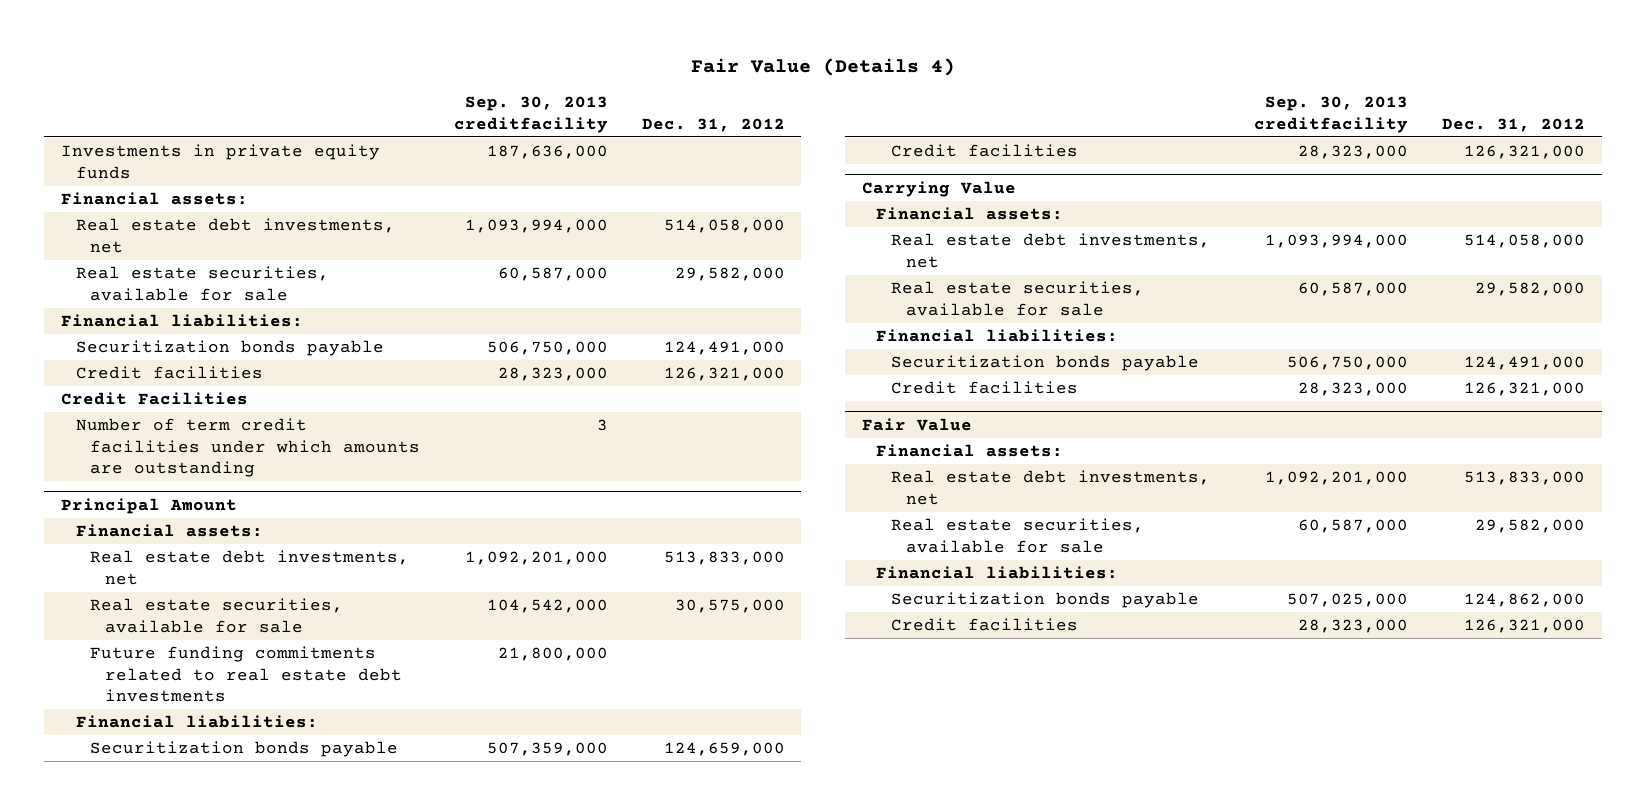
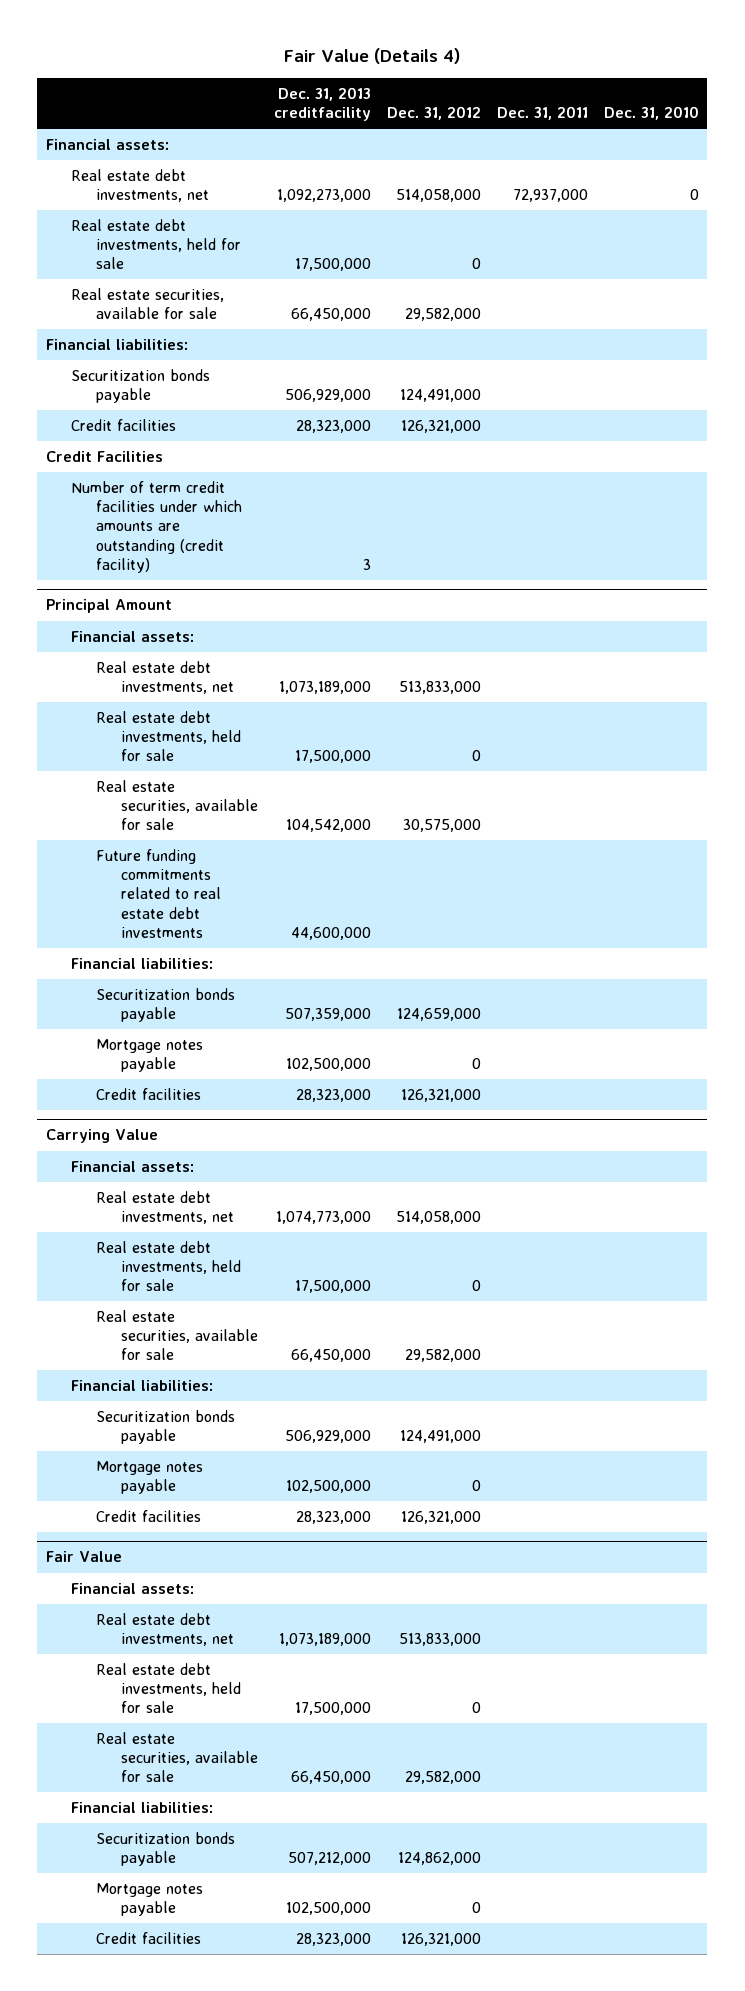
[453,96,608,133] Sep. 30, 2013 creditfacility -> none
none -> [274,86,372,122] Dec. 31, 2013 creditfacility
none -> [497,106,589,121] Dec. 31, 2011
none -> [604,106,700,121] Dec. 31, 2010
[61,144,381,179] Investments in private equity funds -> none
none -> [70,218,241,270] Real estate debt investments, held for sale
[75,418,421,478] Number of term credit facilities under which amounts are outstanding -> [70,480,242,574] Number of term credit facilities under which amounts are outstanding (credit facility)
none -> [95,710,242,762] Real estate debt investments, held for sale
none -> [95,1038,203,1073] Mortgage notes payable
none -> [95,1240,242,1292] Real estate debt investments, held for sale
none -> [95,1460,203,1495] Mortgage notes payable
none -> [95,1662,242,1714] Real estate debt investments, held for sale
none -> [95,1882,203,1917] Mortgage notes payable

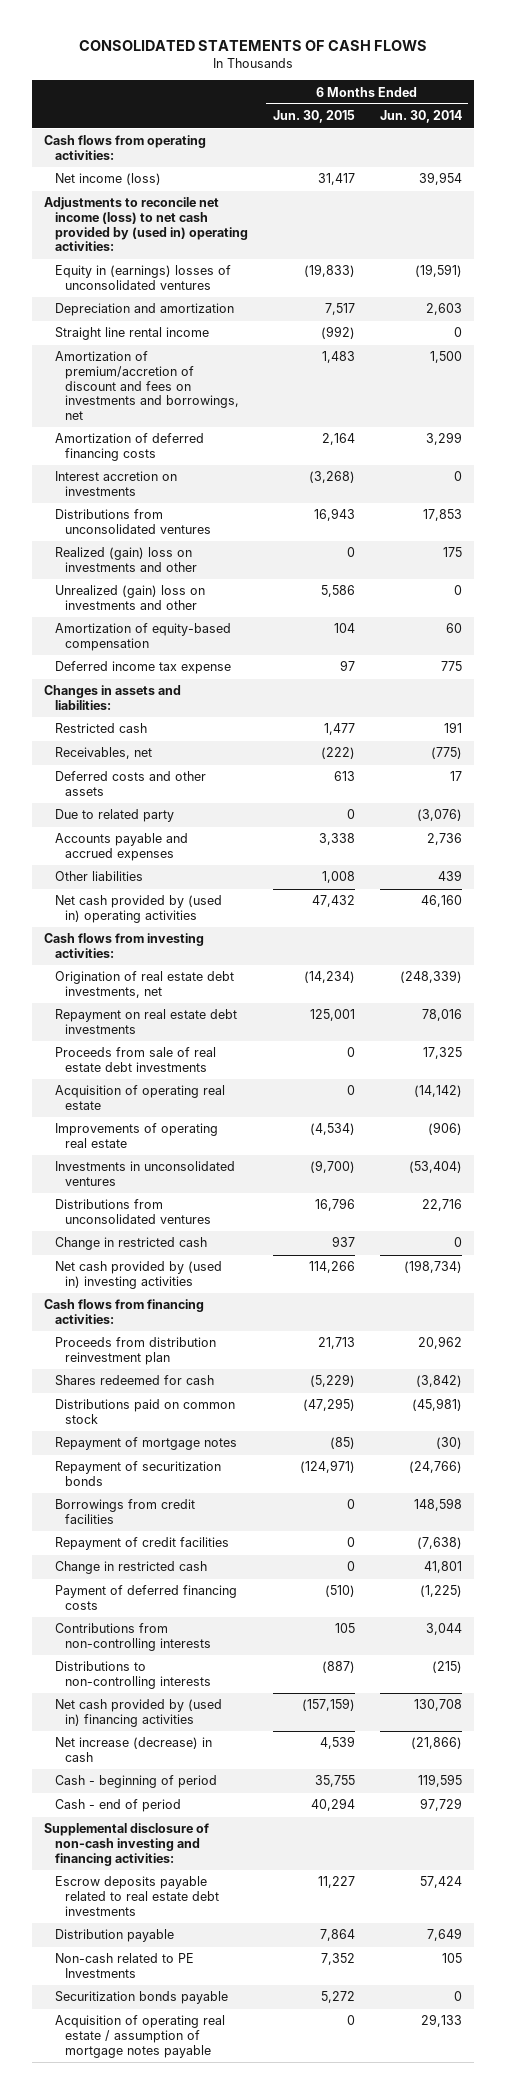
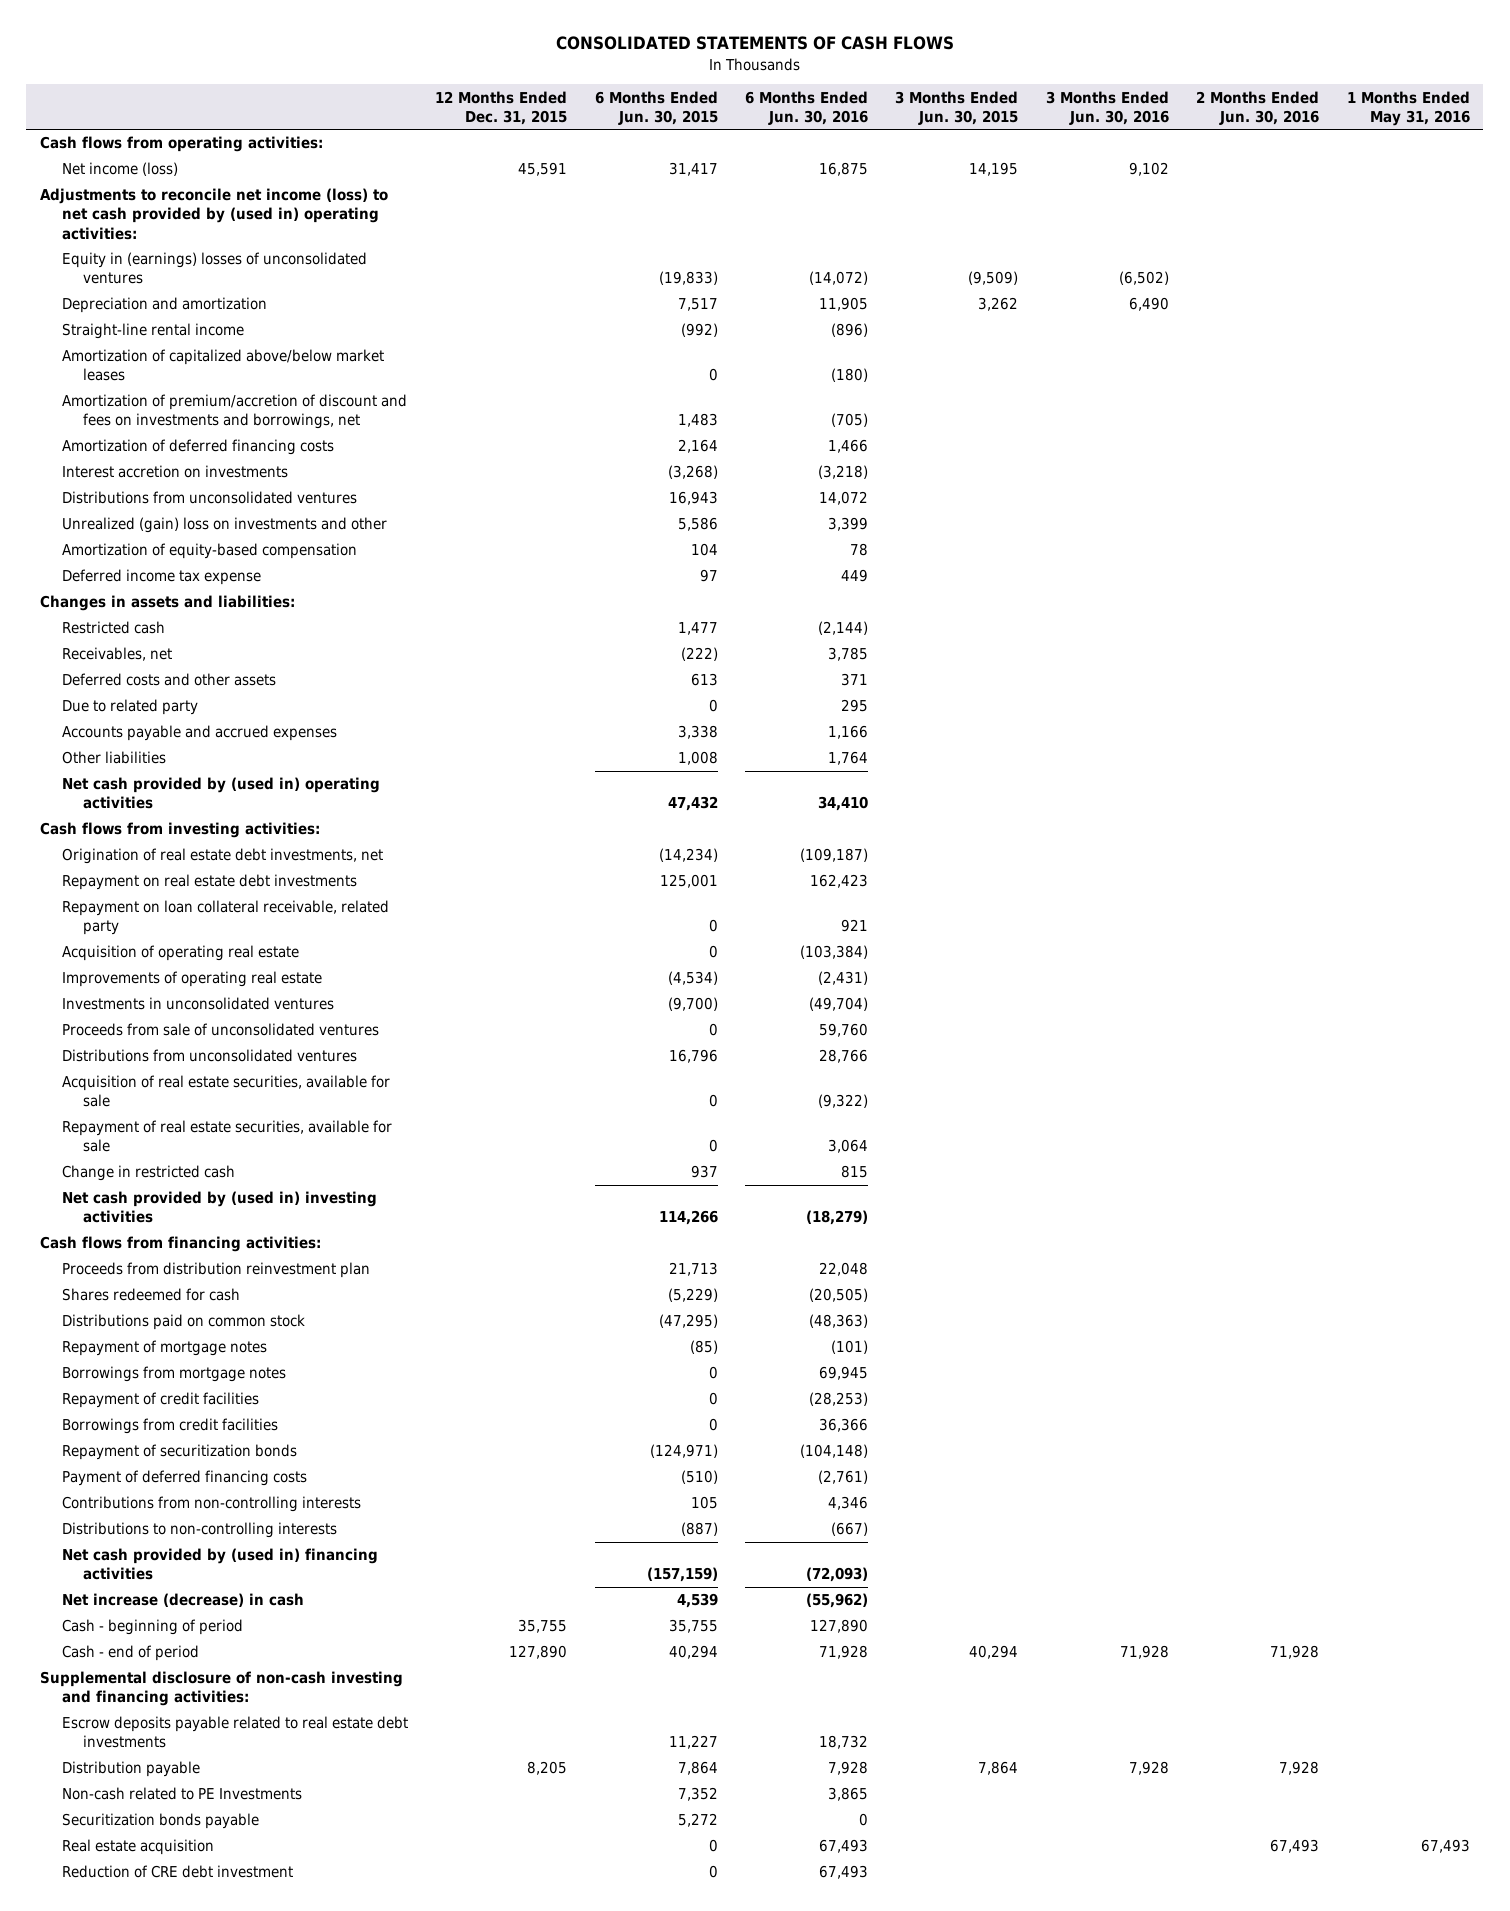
[379,110,462,124] Jun. 30, 2014 -> none
none -> [435,90,568,125] 12 Months Ended Dec. 31, 2015
none -> [744,90,868,125] 6 Months Ended Jun. 30, 2016
none -> [895,90,1019,125] 3 Months Ended Jun. 30, 2015
none -> [1045,90,1169,125] 3 Months Ended Jun. 30, 2016
none -> [1196,90,1320,125] 2 Months Ended Jun. 30, 2016
none -> [1346,90,1470,126] 1 Months Ended May 31, 2016
[54,327,209,341] Straight line rental income -> [61,323,244,340] Straight-line rental income
none -> [61,349,384,382] Amortization of capitalized above/below market leases
[54,547,198,573] Realized (gain) loss on investments and other -> none
[54,1047,216,1073] Proceeds from sale of real estate debt investments -> none
none -> [61,900,389,936] Repayment on loan collateral receivable, related party
none -> [61,1023,379,1037] Proceeds from sale of unconsolidated ventures
none -> [61,1075,390,1108] Acquisition of real estate securities, available for sale
none -> [61,1120,392,1153] Repayment of real estate securities, available for sale
none -> [61,1366,286,1383] Borrowings from mortgage notes
[54,1561,207,1575] Change in restricted cash -> none
[54,1499,195,1525] Borrowings from credit facilities -> [61,1418,278,1435] Borrowings from credit facilities
[54,1461,221,1487] Repayment of securitization bonds -> [61,1444,297,1461] Repayment of securitization bonds
[54,2015,225,2058] Acquisition of operating real estate / assumption of mortgage notes payable -> none
none -> [61,1839,214,1856] Real estate acquisition
none -> [61,1865,293,1879] Reduction of CRE debt investment

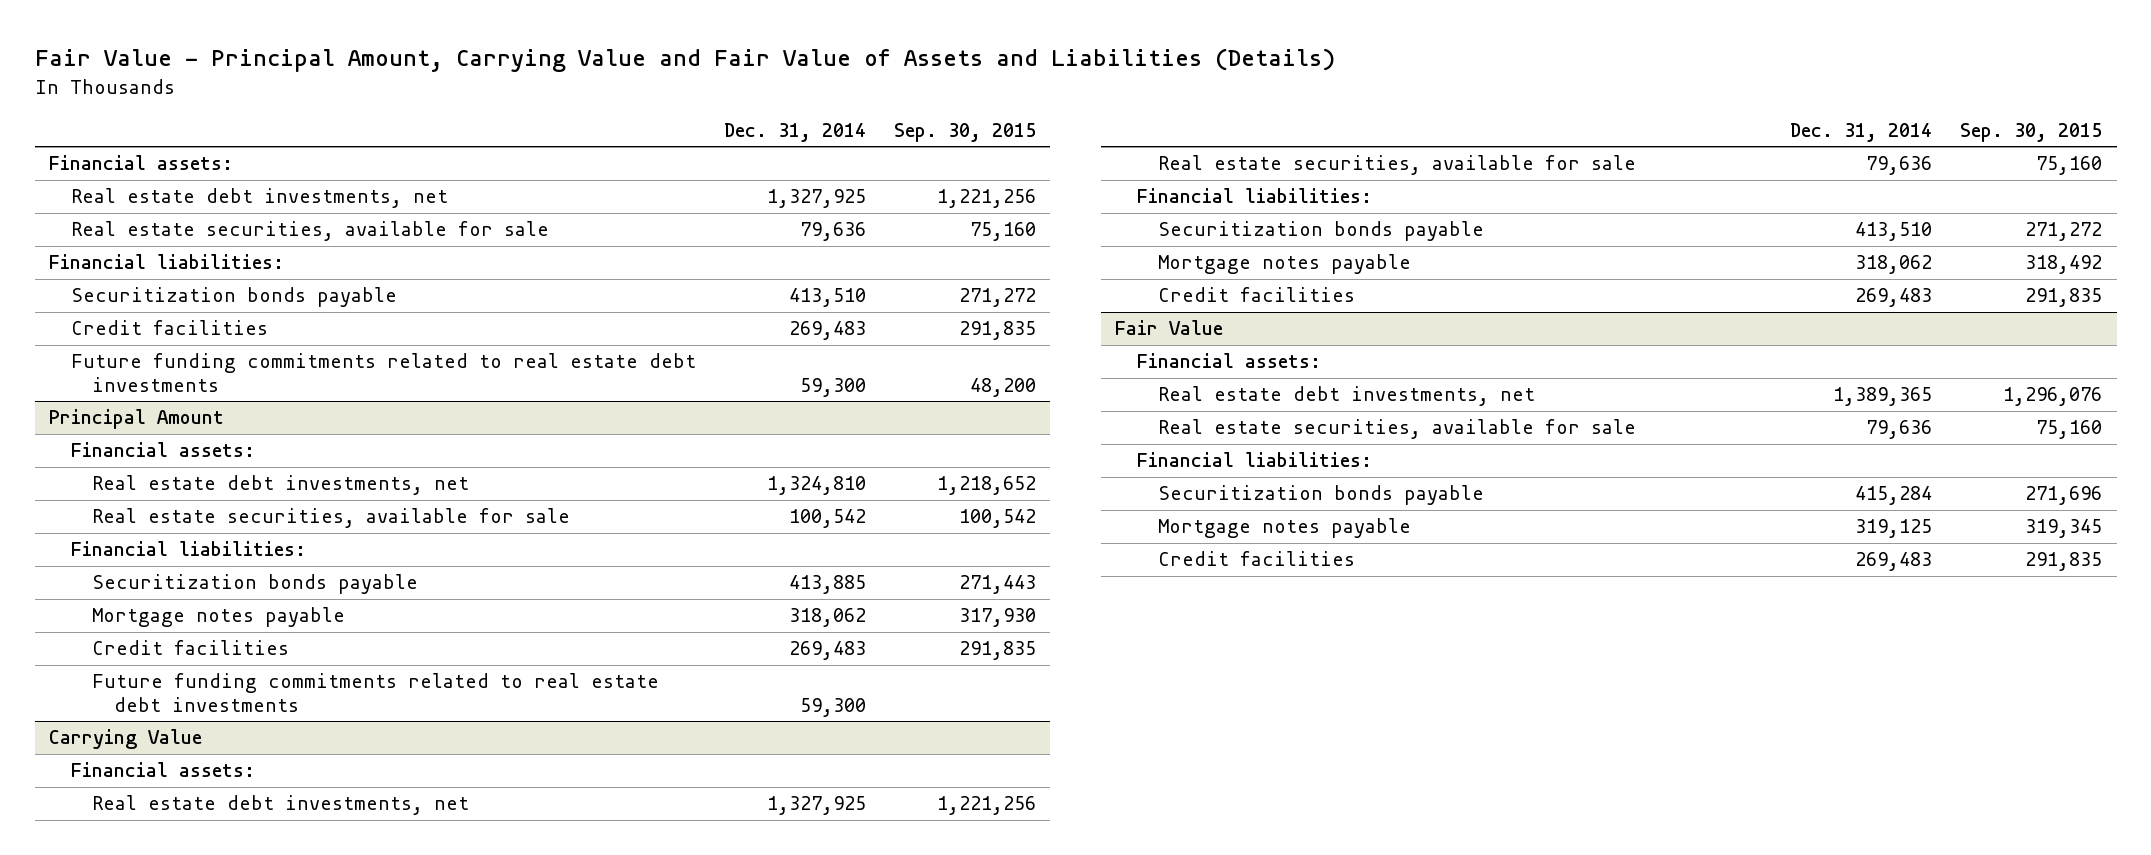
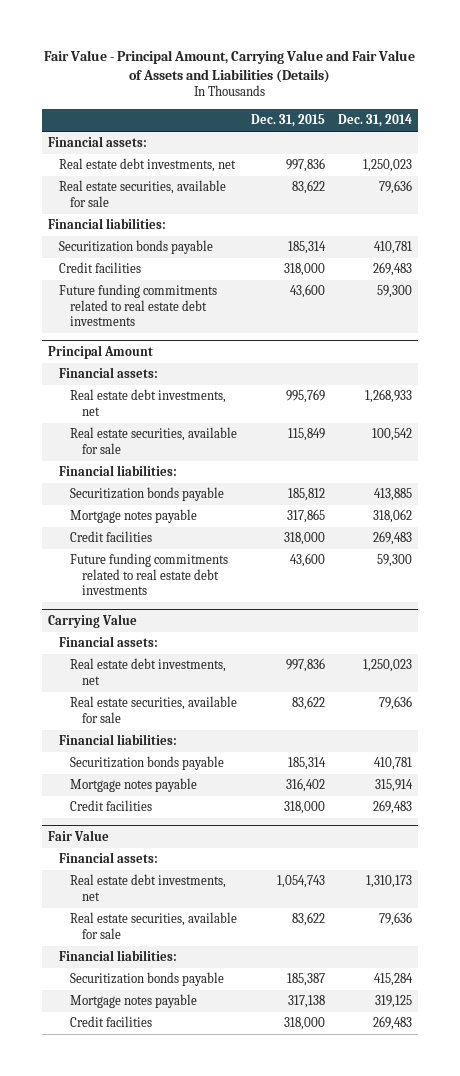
[894,123,1037,143] Sep. 30, 2015 -> none
none -> [250,114,325,128] Dec. 31, 2015
[766,189,866,209] 1,327,925 -> [362,159,412,173] 1,250,023
[788,288,866,308] 413,510 -> [373,241,412,255] 410,781
[766,476,866,496] 1,324,810 -> [364,389,412,404] 1,268,933
[766,796,866,816] 1,327,925 -> [362,659,412,673] 1,250,023
[1855,222,1933,242] 413,510 -> [373,757,412,771] 410,781
[1855,255,1933,275] 318,062 -> [374,779,413,793] 315,914
[1833,387,1933,407] 1,389,365 -> [365,875,412,889] 1,310,173

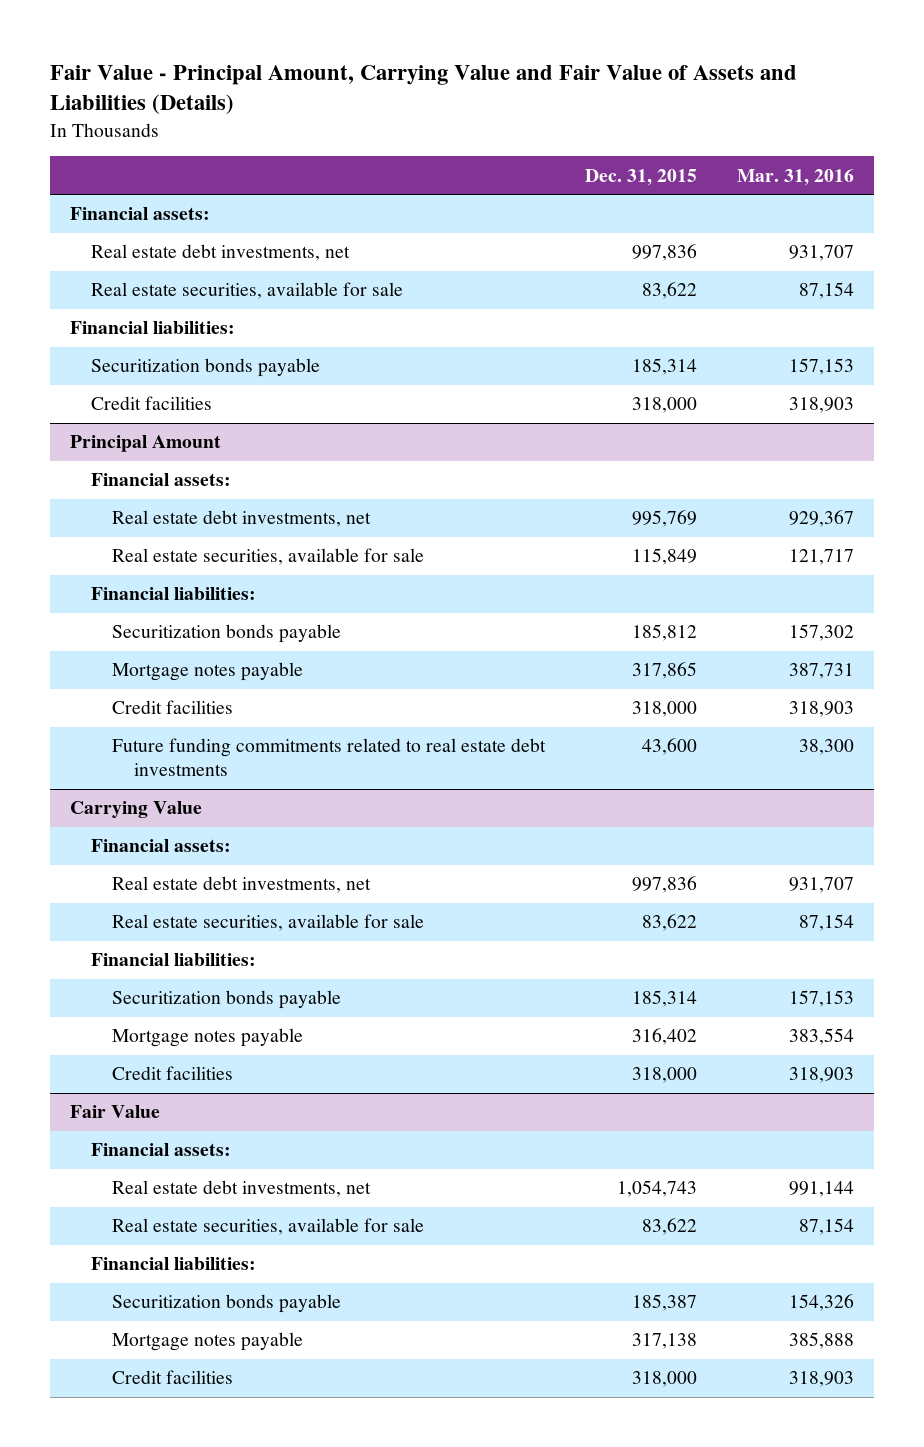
[337,114,412,128] Dec. 31, 2014 -> none
none -> [736,168,854,186] Mar. 31, 2016
[59,284,218,326] Future funding commitments related to real estate debt investments -> none

